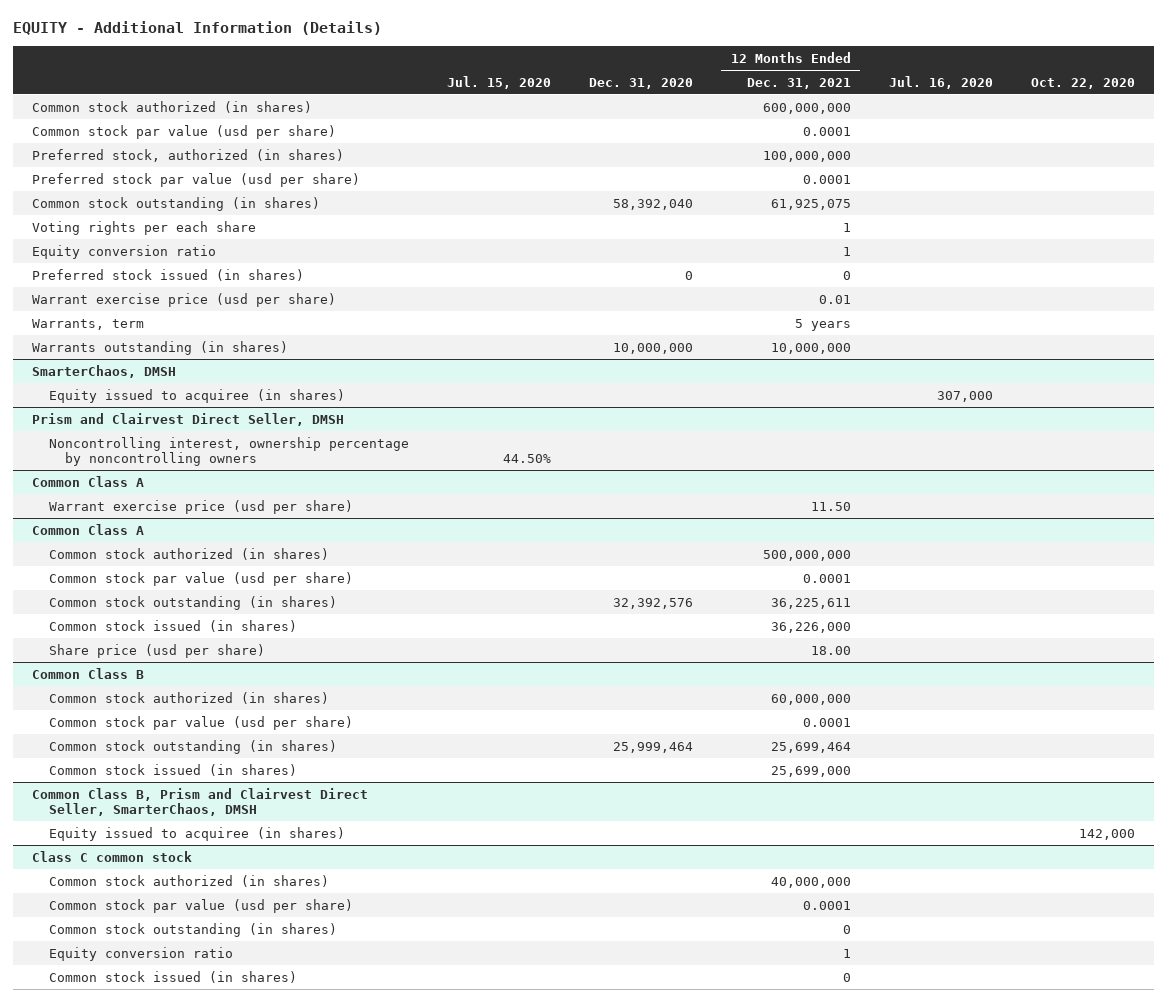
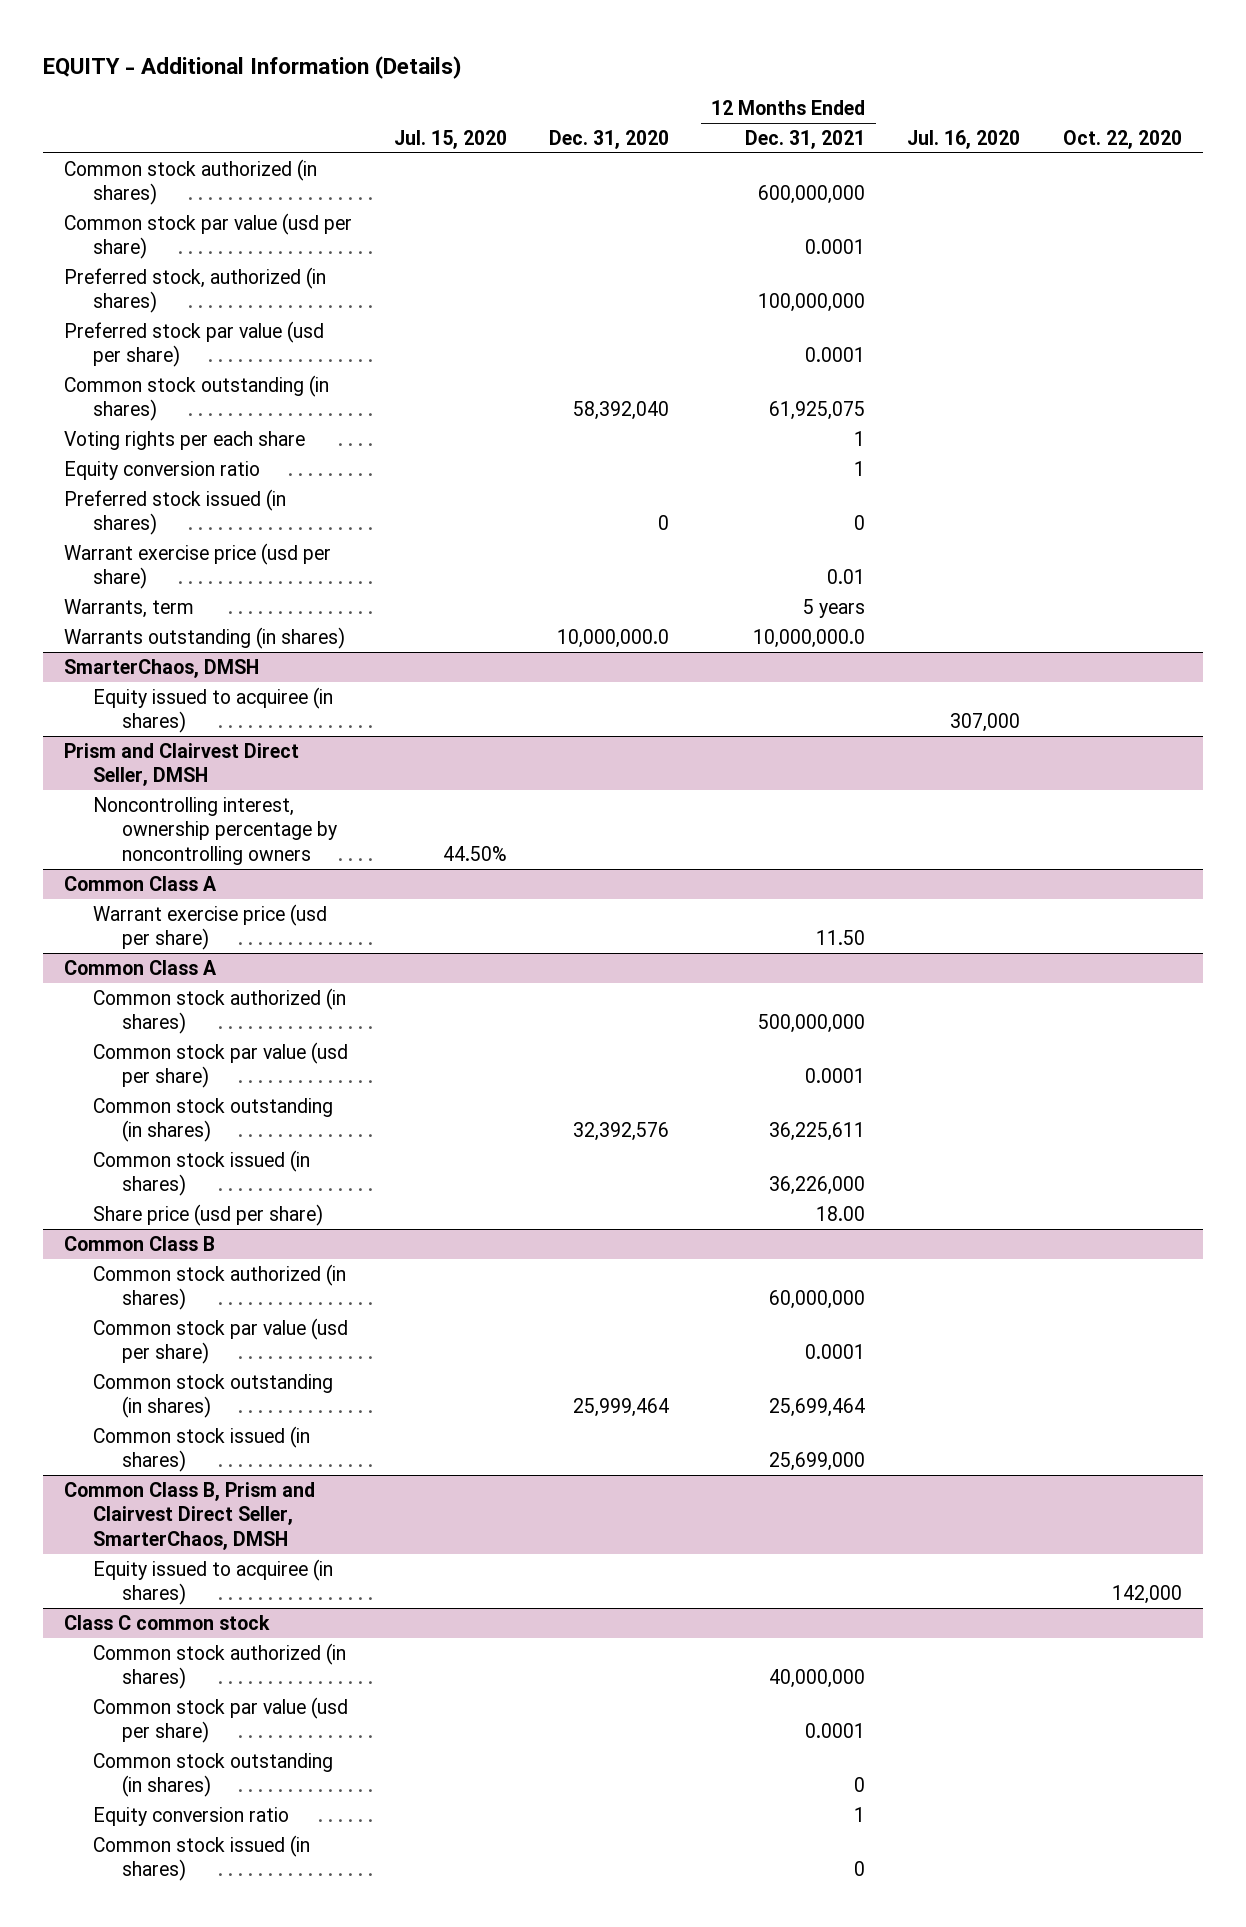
[612,342,693,354] 10,000,000 -> [557,628,670,648] 10,000,000.0
[770,342,851,354] 10,000,000 -> [753,628,866,648] 10,000,000.0

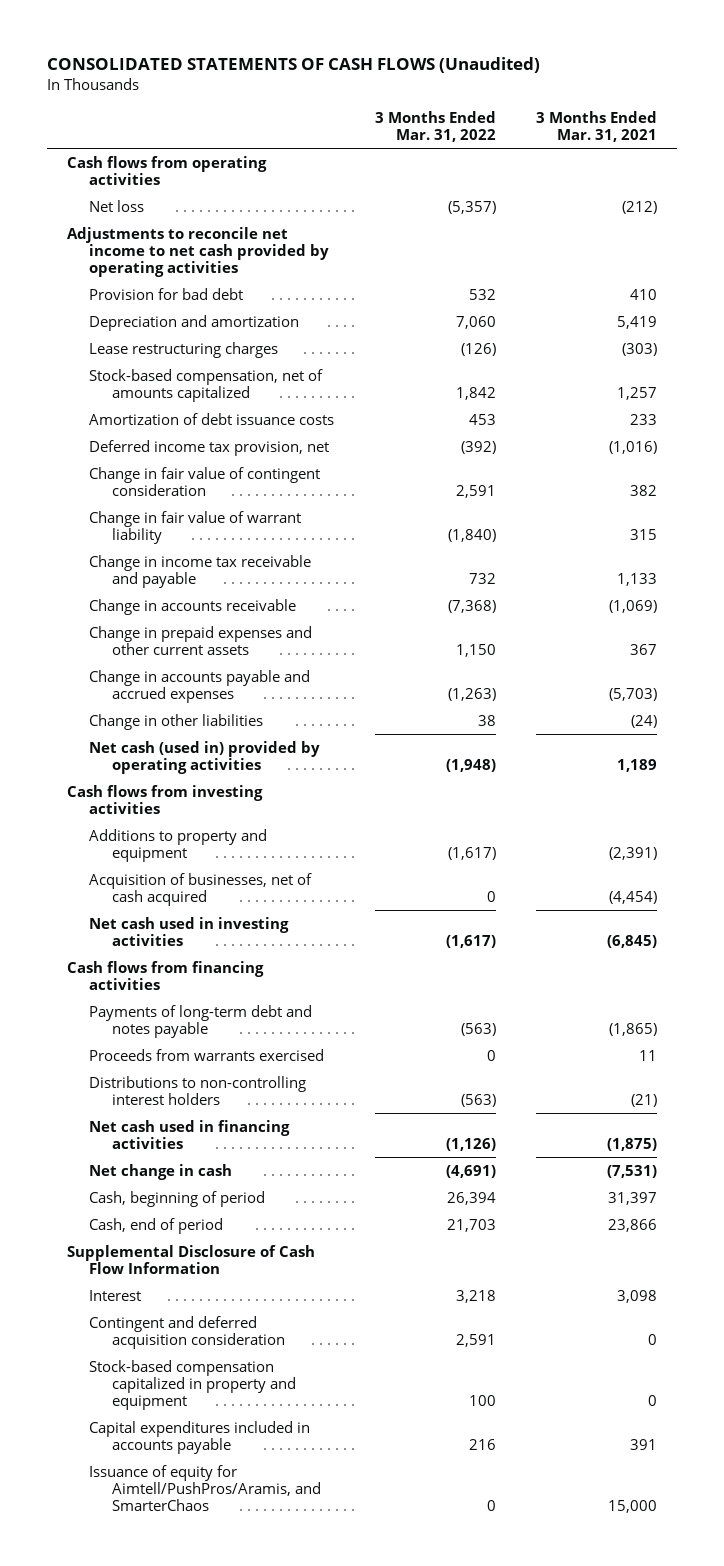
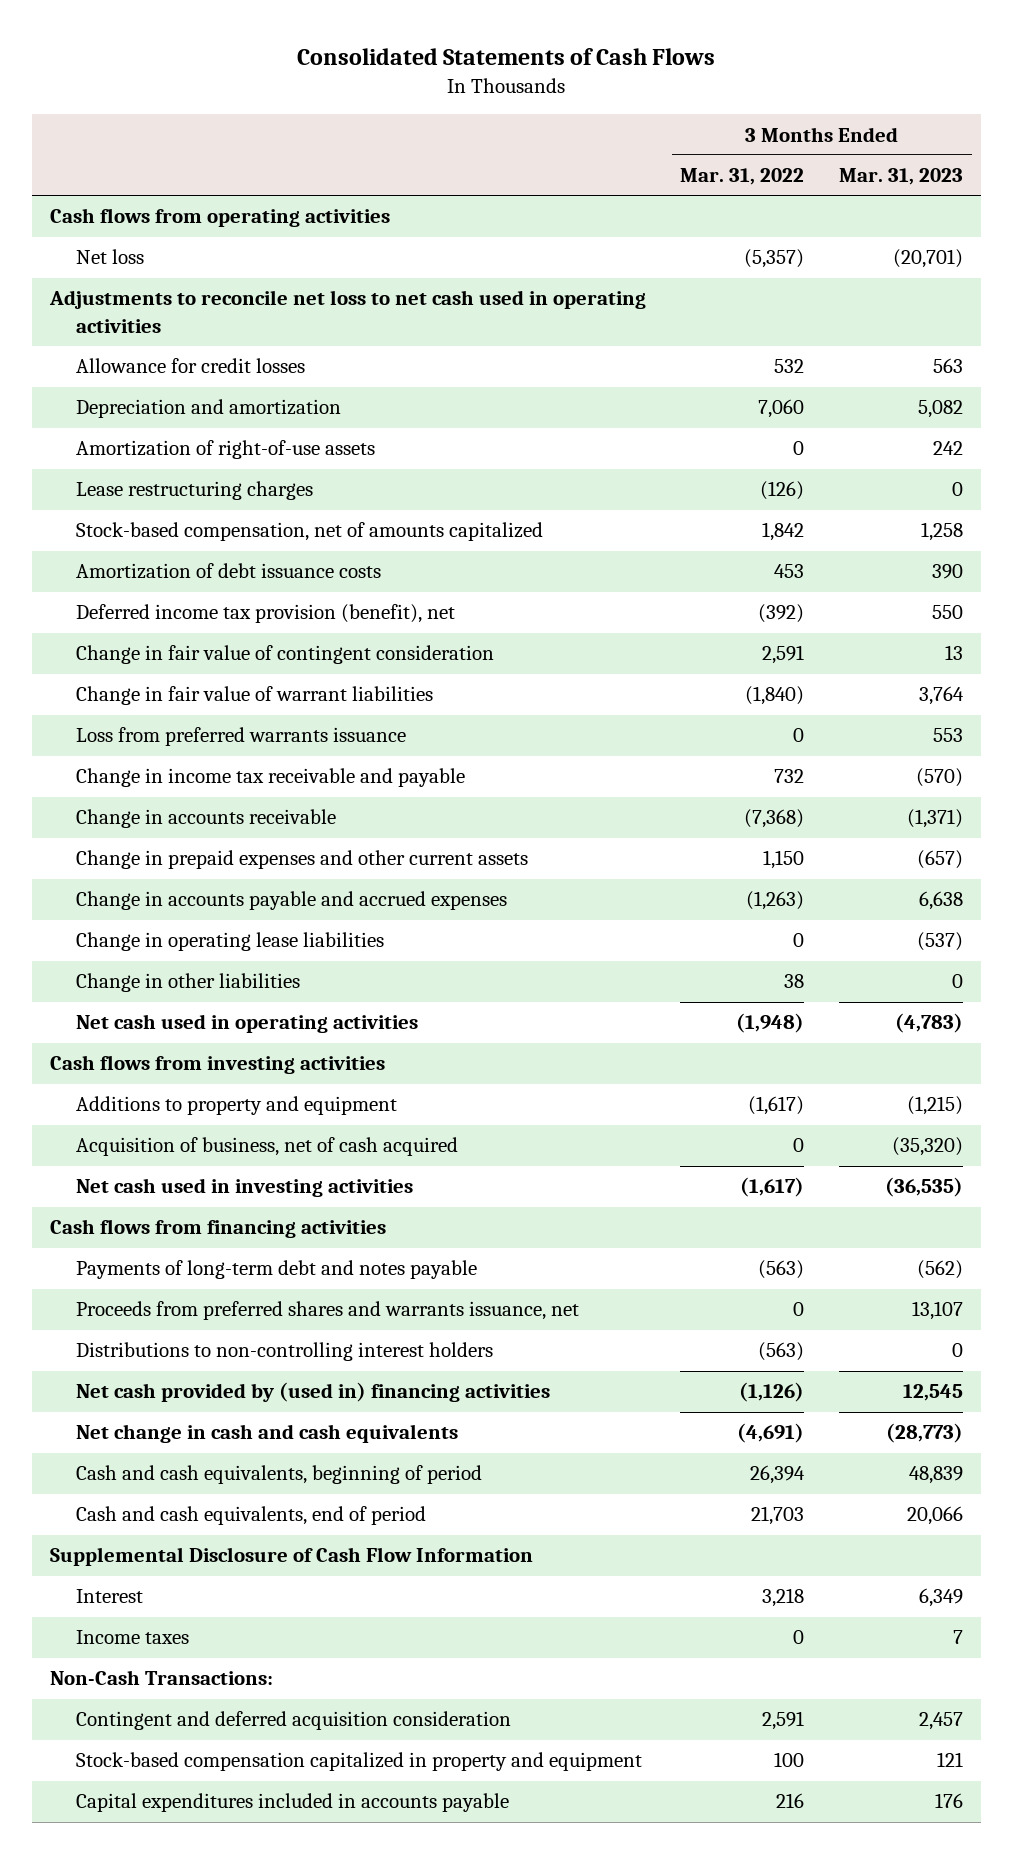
[47,56,541,73] CONSOLIDATED STATEMENTS OF CASH FLOWS (Unaudited) -> [297,47,716,65] Consolidated Statements of Cash Flows
[535,110,657,143] 3 Months Ended Mar. 31, 2021 -> none
none -> [839,168,964,186] Mar. 31, 2023
[67,226,330,278] Adjustments to reconcile net income to net cash provided by operating activities -> [48,290,646,333] Adjustments to reconcile net loss to net cash used in operating activities
[89,287,244,300] Provision for bad debt -> [76,358,306,374] Allowance for credit losses
none -> [76,440,376,460] Amortization of right-of-use assets
[89,439,330,456] Deferred income tax provision, net -> [76,604,456,624] Deferred income tax provision (benefit), net
[89,510,302,544] Change in fair value of warrant liability -> [76,686,434,706] Change in fair value of warrant liabilities
none -> [76,727,407,747] Loss from preferred warrants issuance
none -> [76,932,385,952] Change in operating lease liabilities
[89,740,321,774] Net cash (used in) provided by operating activities -> [76,1014,419,1034] Net cash used in operating activities
[89,872,313,906] Acquisition of businesses, net of cash acquired -> [76,1137,459,1157] Acquisition of business, net of cash acquired
[89,1048,325,1061] Proceeds from warrants exercised -> none
none -> [76,1301,580,1321] Proceeds from preferred shares and warrants issuance, net
[89,1119,291,1149] Net cash used in financing activities -> [76,1382,551,1403] Net cash provided by (used in) financing activities
[89,1163,233,1180] Net change in cash -> [76,1424,459,1444] Net change in cash and cash equivalents
[89,1190,266,1207] Cash, beginning of period -> [76,1465,483,1485] Cash and cash equivalents, beginning of period
[89,1217,224,1234] Cash, end of period -> [76,1506,427,1526] Cash and cash equivalents, end of period
none -> [76,1630,190,1645] Income taxes
none -> [49,1670,273,1686] Non-Cash Transactions:
[89,1464,321,1512] Issuance of equity for Aimtell/PushPros/Aramis, and SmarterChaos -> none

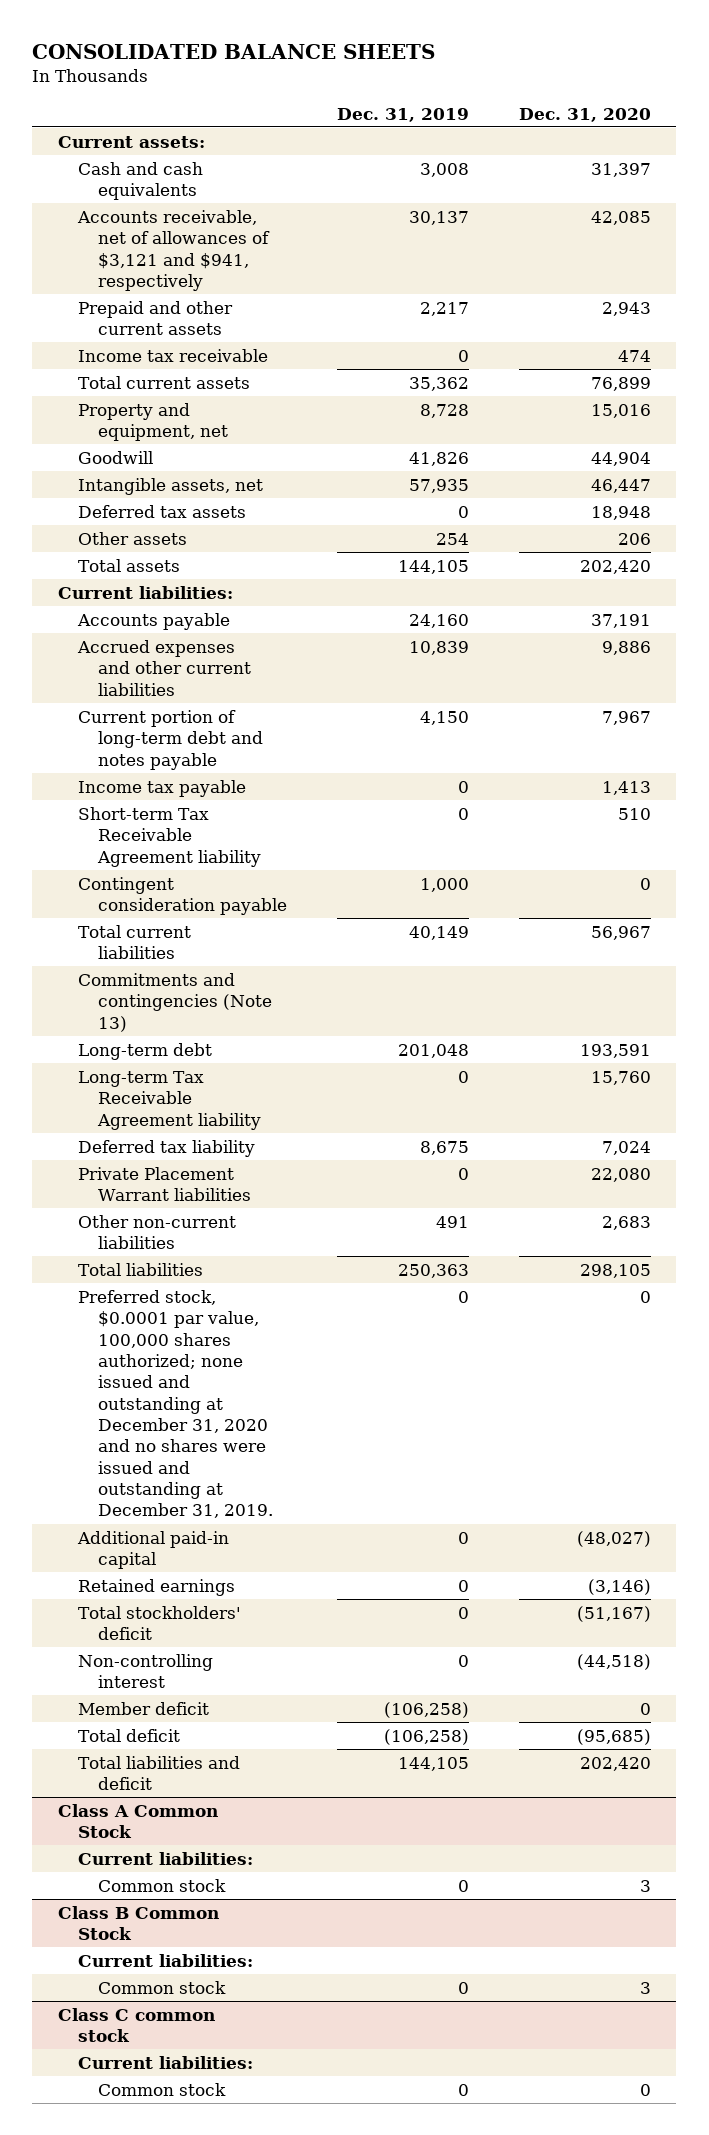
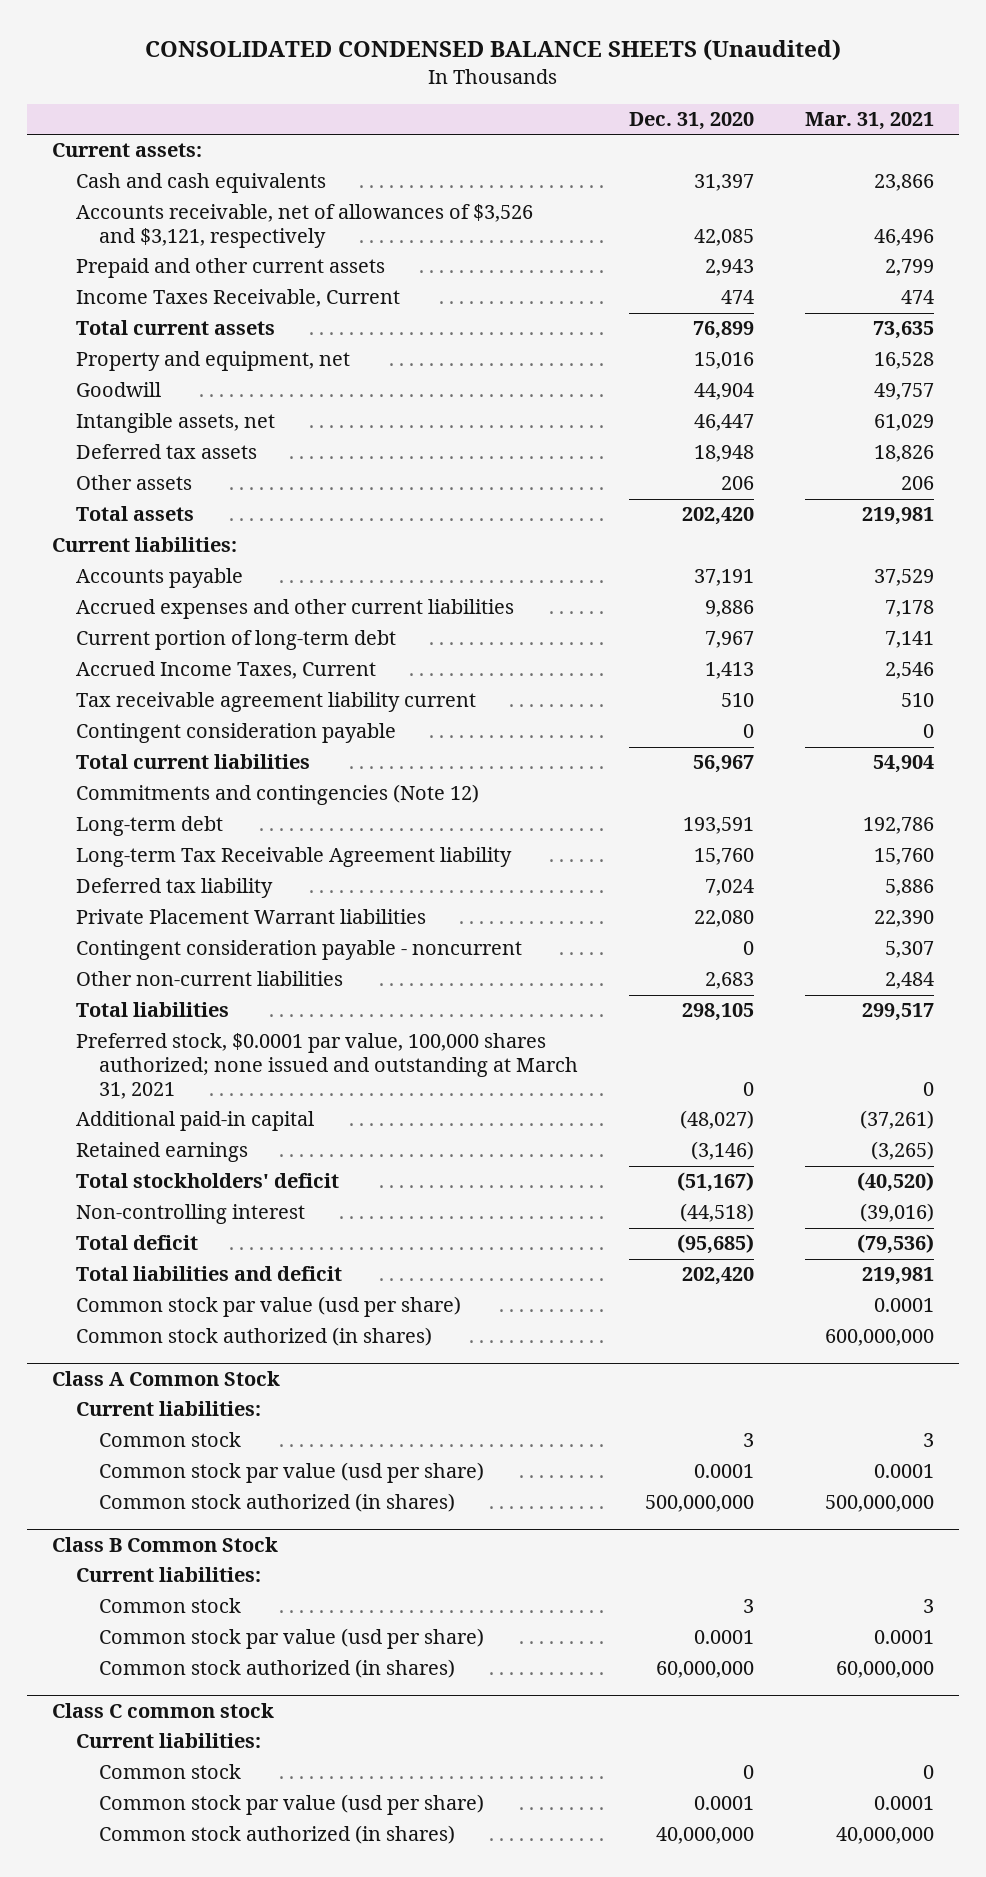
[32,44,436,60] CONSOLIDATED BALANCE SHEETS -> [145,39,842,62] CONSOLIDATED CONDENSED BALANCE SHEETS (Unaudited)
[337,107,470,122] Dec. 31, 2019 -> none
none -> [804,112,934,131] Mar. 31, 2021
[76,209,271,291] Accounts receivable, net of allowances of $3,121 and $941, respectively -> [75,204,533,249] Accounts receivable, net of allowances of $3,526 and $3,121, respectively
[77,348,268,362] Income tax receivable -> [75,289,400,308] Income Taxes Receivable, Current
[77,709,264,770] Current portion of long-term debt and notes payable -> [75,630,396,651] Current portion of long-term debt
[77,779,246,797] Income tax payable -> [75,661,376,680] Accrued Income Taxes, Current
[77,806,262,867] Short-term Tax Receivable Agreement liability -> [75,692,476,713] Tax receivable agreement liability current
[77,972,273,1032] Commitments and contingencies (Note 13) -> [75,784,479,806] Commitments and contingencies (Note 12)
none -> [75,940,522,961] Contingent consideration payable - noncurrent
[77,1289,274,1519] Preferred stock, $0.0001 par value, 100,000 shares authorized; none issued and outstanding at December 31, 2020 and no shares were issued and outstanding at December 31, 2019. -> [75,1033,579,1100] Preferred stock, $0.0001 par value, 100,000 shares authorized; none issued and outstanding at March 31, 2021
[77,1701,209,1715] Member deficit -> none
none -> [75,1296,461,1318] Common stock par value (usd per share)
none -> [75,1327,432,1347] Common stock authorized (in shares)
none -> [99,1462,485,1484] Common stock par value (usd per share)
none -> [99,1493,456,1513] Common stock authorized (in shares)
none -> [99,1628,485,1650] Common stock par value (usd per share)
none -> [99,1659,456,1679] Common stock authorized (in shares)
none -> [99,1794,485,1816] Common stock par value (usd per share)
none -> [99,1825,456,1845] Common stock authorized (in shares)

